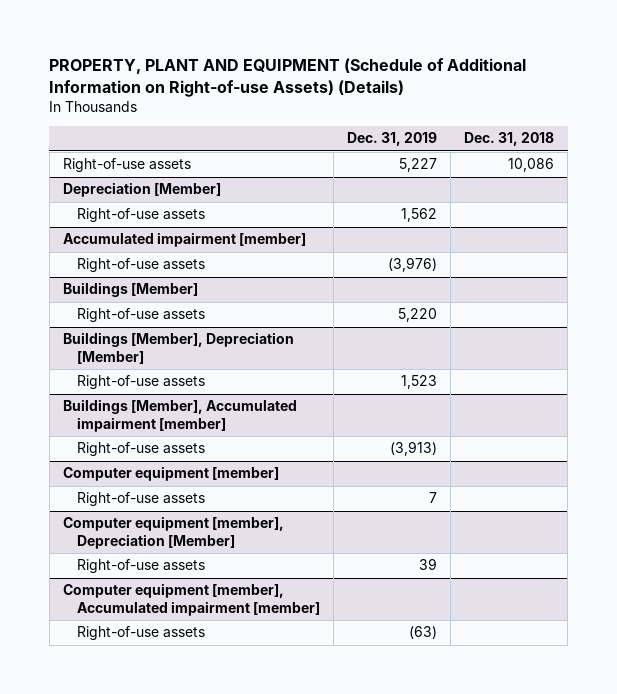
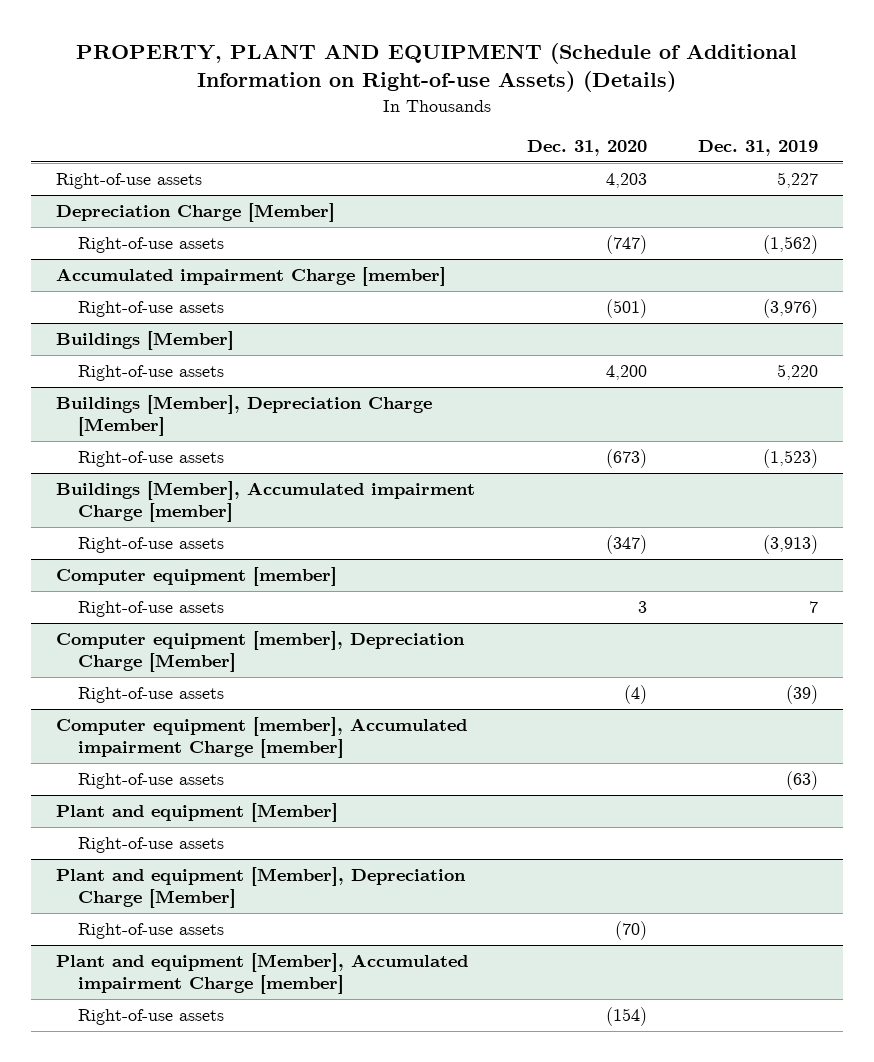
[464,132,555,147] Dec. 31, 2018 -> none
none -> [526,139,647,156] Dec. 31, 2020
[62,182,221,198] Depreciation [Member] -> [56,203,336,223] Depreciation Charge [Member]
[401,208,438,223] 1,562 -> [762,235,818,255] (1,562)
[62,232,306,248] Accumulated impairment [member] -> [56,267,447,287] Accumulated impairment Charge [member]
[62,332,294,365] Buildings [Member], Depreciation [Member] -> [56,395,433,437] Buildings [Member], Depreciation Charge [Member]
[401,375,438,390] 1,523 -> [762,449,818,469] (1,523)
[62,399,297,433] Buildings [Member], Accumulated impairment [member] -> [56,481,476,523] Buildings [Member], Accumulated impairment Charge [member]
[62,516,284,550] Computer equipment [member], Depreciation [Member] -> [56,631,466,673] Computer equipment [member], Depreciation Charge [Member]
[419,558,438,571] 39 -> [785,685,818,705] (39)
[62,583,321,617] Computer equipment [member], Accumulated impairment [member] -> [56,717,468,759] Computer equipment [member], Accumulated impairment Charge [member]
none -> [56,803,339,823] Plant and equipment [Member]
none -> [78,837,225,854] Right-of-use assets
none -> [56,867,467,909] Plant and equipment [Member], Depreciation Charge [Member]
none -> [78,923,225,940] Right-of-use assets
none -> [56,953,469,995] Plant and equipment [Member], Accumulated impairment Charge [member]
none -> [78,1009,225,1026] Right-of-use assets

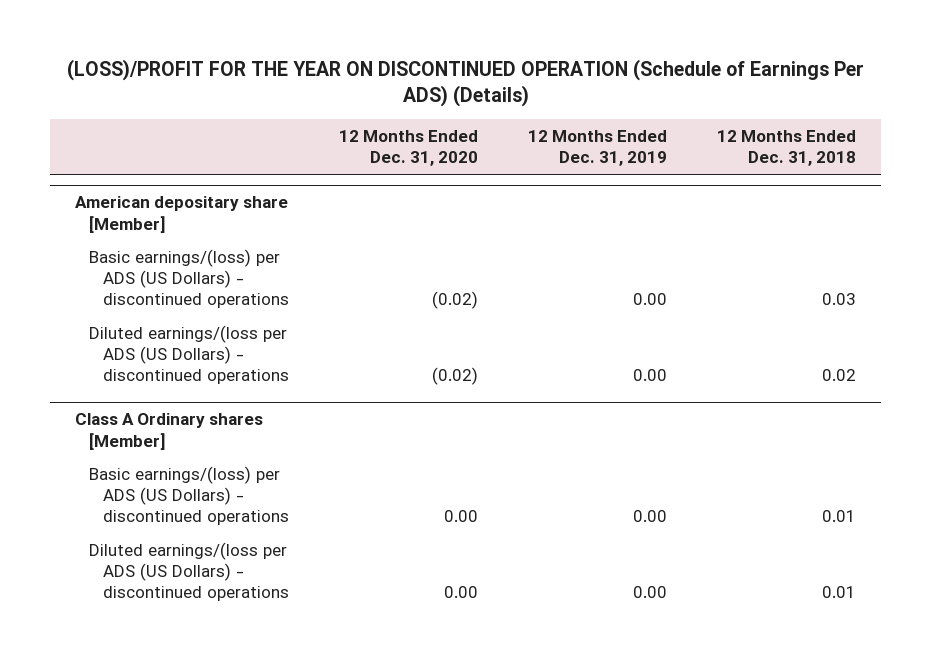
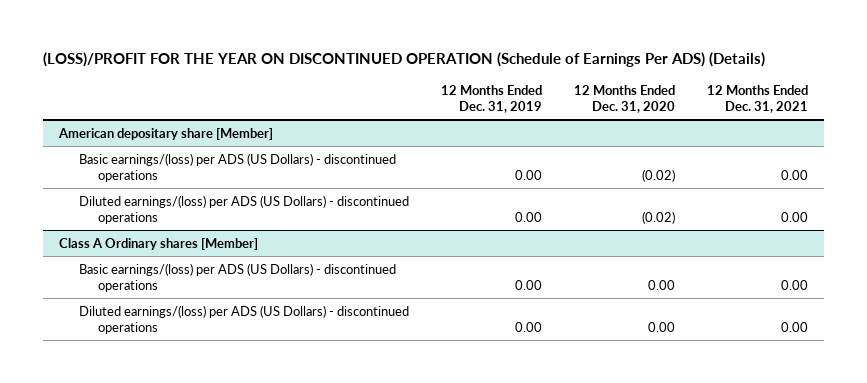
[717,129,857,167] 12 Months Ended Dec. 31, 2018 -> none
none -> [707,84,809,113] 12 Months Ended Dec. 31, 2021
[89,324,290,385] Diluted earnings/(loss per ADS (US Dollars) - discontinued operations -> [78,194,409,225] Diluted earnings/(loss) per ADS (US Dollars) - discontinued operations
[89,541,290,602] Diluted earnings/(loss per ADS (US Dollars) - discontinued operations -> [78,304,409,335] Diluted earnings/(loss) per ADS (US Dollars) - discontinued operations

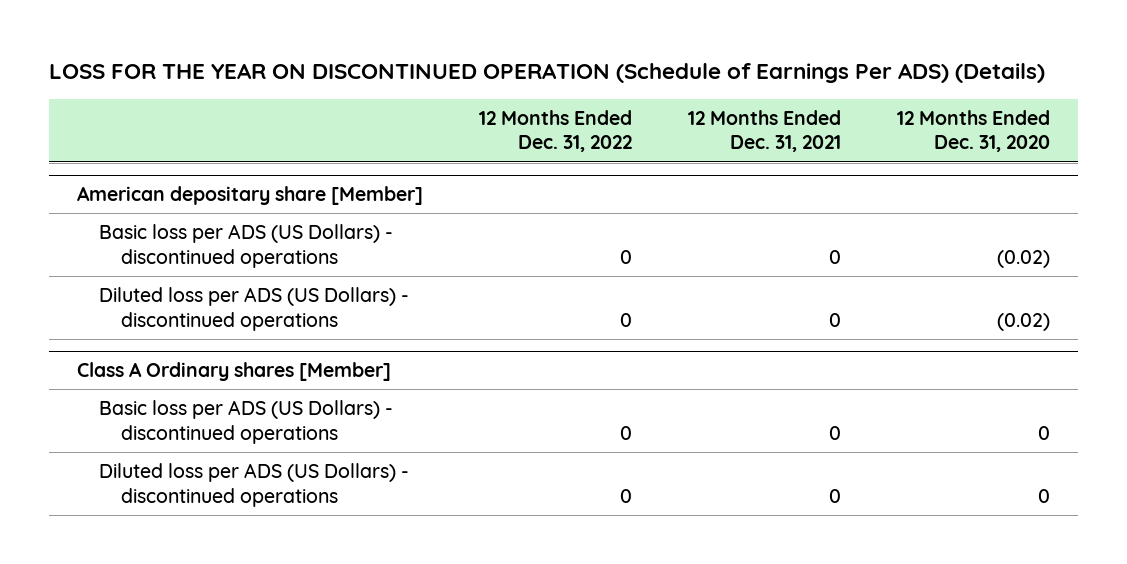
[43,51,766,67] (LOSS)/PROFIT FOR THE YEAR ON DISCONTINUED OPERATION (Schedule of Earnings Per ADS) (Details) -> [48,63,1045,84] LOSS FOR THE YEAR ON DISCONTINUED OPERATION (Schedule of Earnings Per ADS) (Details)
[440,84,542,113] 12 Months Ended Dec. 31, 2019 -> none
none -> [478,109,632,153] 12 Months Ended Dec. 31, 2022
[78,152,396,183] Basic earnings/(loss) per ADS (US Dollars) - discontinued operations -> [98,224,393,268] Basic loss per ADS (US Dollars) - discontinued operations
[781,170,809,181] 0.00 -> [828,249,841,264] 0
[78,194,409,225] Diluted earnings/(loss) per ADS (US Dollars) - discontinued operations -> [98,287,409,331] Diluted loss per ADS (US Dollars) - discontinued operations
[781,212,809,223] 0.00 -> [828,312,841,327] 0
[78,262,396,293] Basic earnings/(loss) per ADS (US Dollars) - discontinued operations -> [98,400,393,444] Basic loss per ADS (US Dollars) - discontinued operations
[647,280,675,291] 0.00 -> [1037,425,1050,440] 0
[781,280,809,291] 0.00 -> [828,425,841,440] 0
[78,304,409,335] Diluted earnings/(loss) per ADS (US Dollars) - discontinued operations -> [98,463,409,507] Diluted loss per ADS (US Dollars) - discontinued operations
[647,322,675,333] 0.00 -> [1037,488,1050,503] 0
[781,322,809,333] 0.00 -> [828,488,841,503] 0

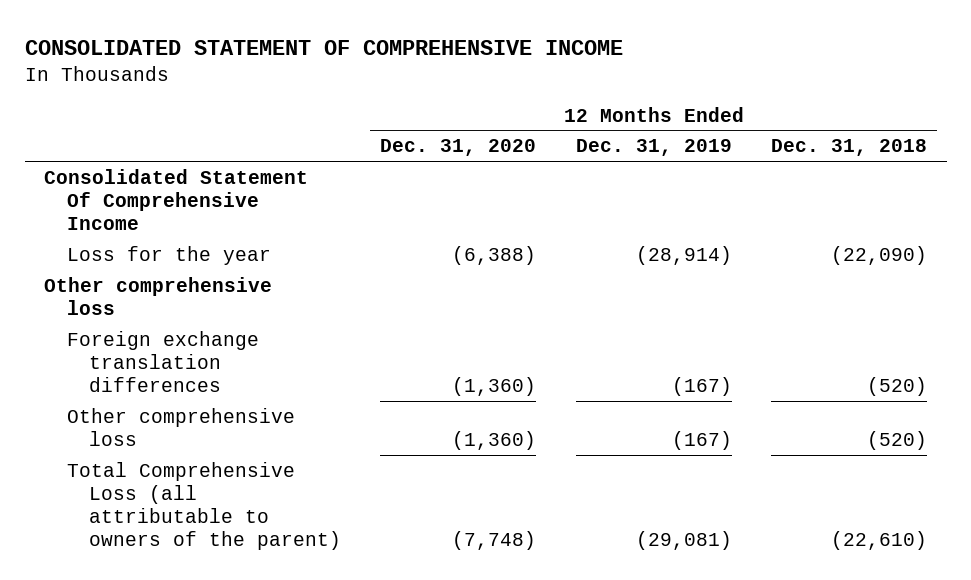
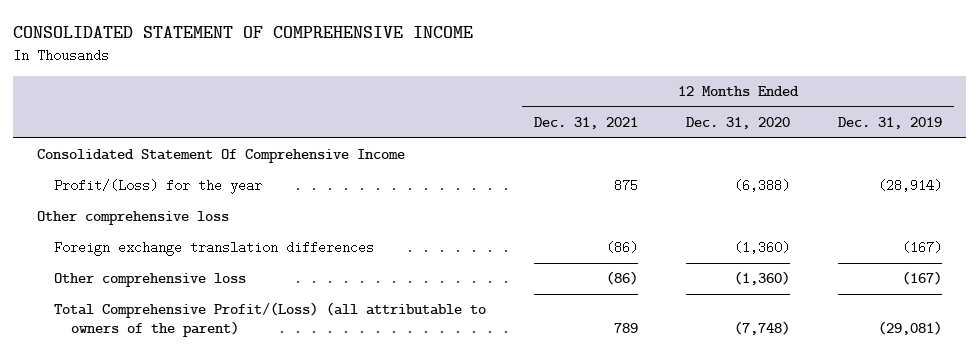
[770,139,927,157] Dec. 31, 2018 -> none
none -> [534,117,639,130] Dec. 31, 2021
[66,245,271,265] Loss for the year -> [54,179,263,195] Profit/(Loss) for the year
[66,461,341,551] Total Comprehensive Loss (all attributable to owners of the parent) -> [54,302,487,337] Total Comprehensive Profit/(Loss) (all attributable to owners of the parent)

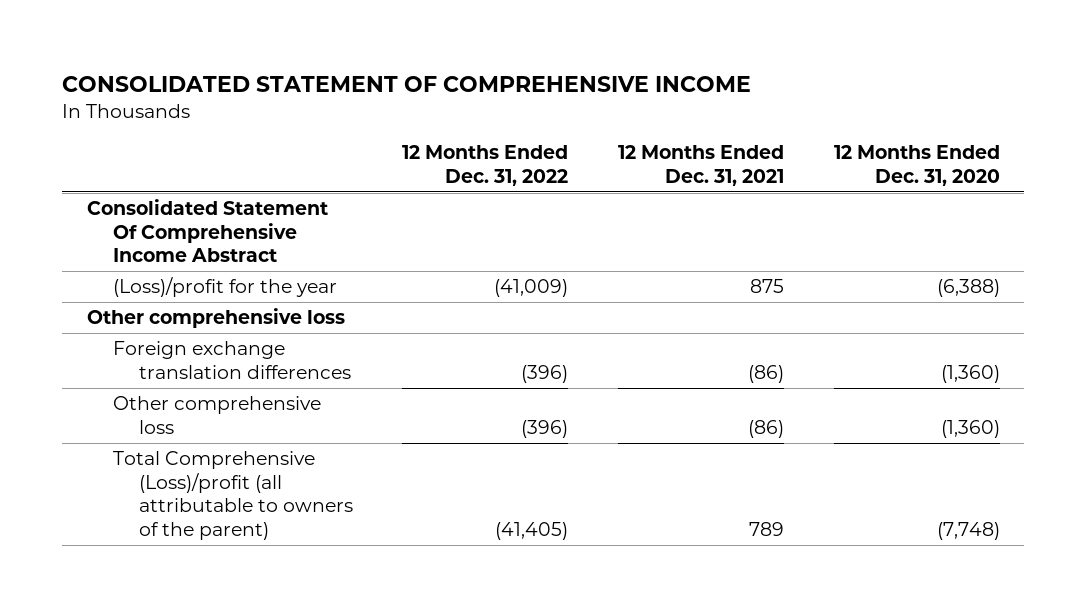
[837,117,942,130] Dec. 31, 2019 -> none
none -> [402,145,569,186] 12 Months Ended Dec. 31, 2022
[37,149,406,164] Consolidated Statement Of Comprehensive Income -> [86,199,328,263] Consolidated Statement Of Comprehensive Income Abstract
[54,179,263,195] Profit/(Loss) for the year -> [112,277,337,298] (Loss)/profit for the year
[54,302,487,337] Total Comprehensive Profit/(Loss) (all attributable to owners of the parent) -> [112,451,353,540] Total Comprehensive (Loss)/profit (all attributable to owners of the parent)

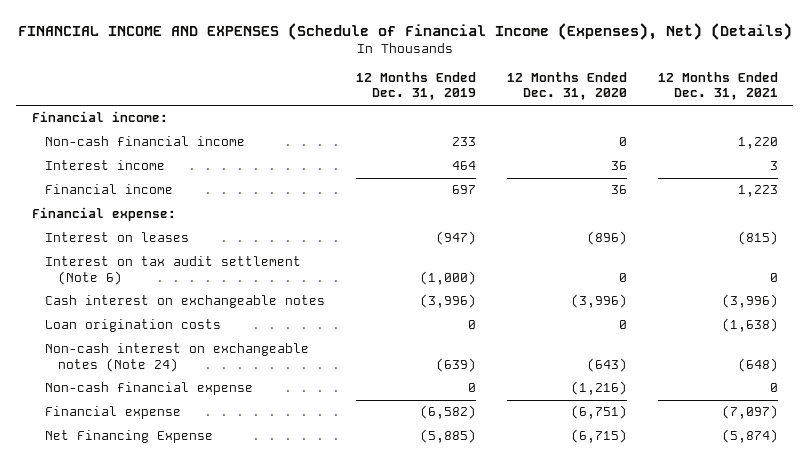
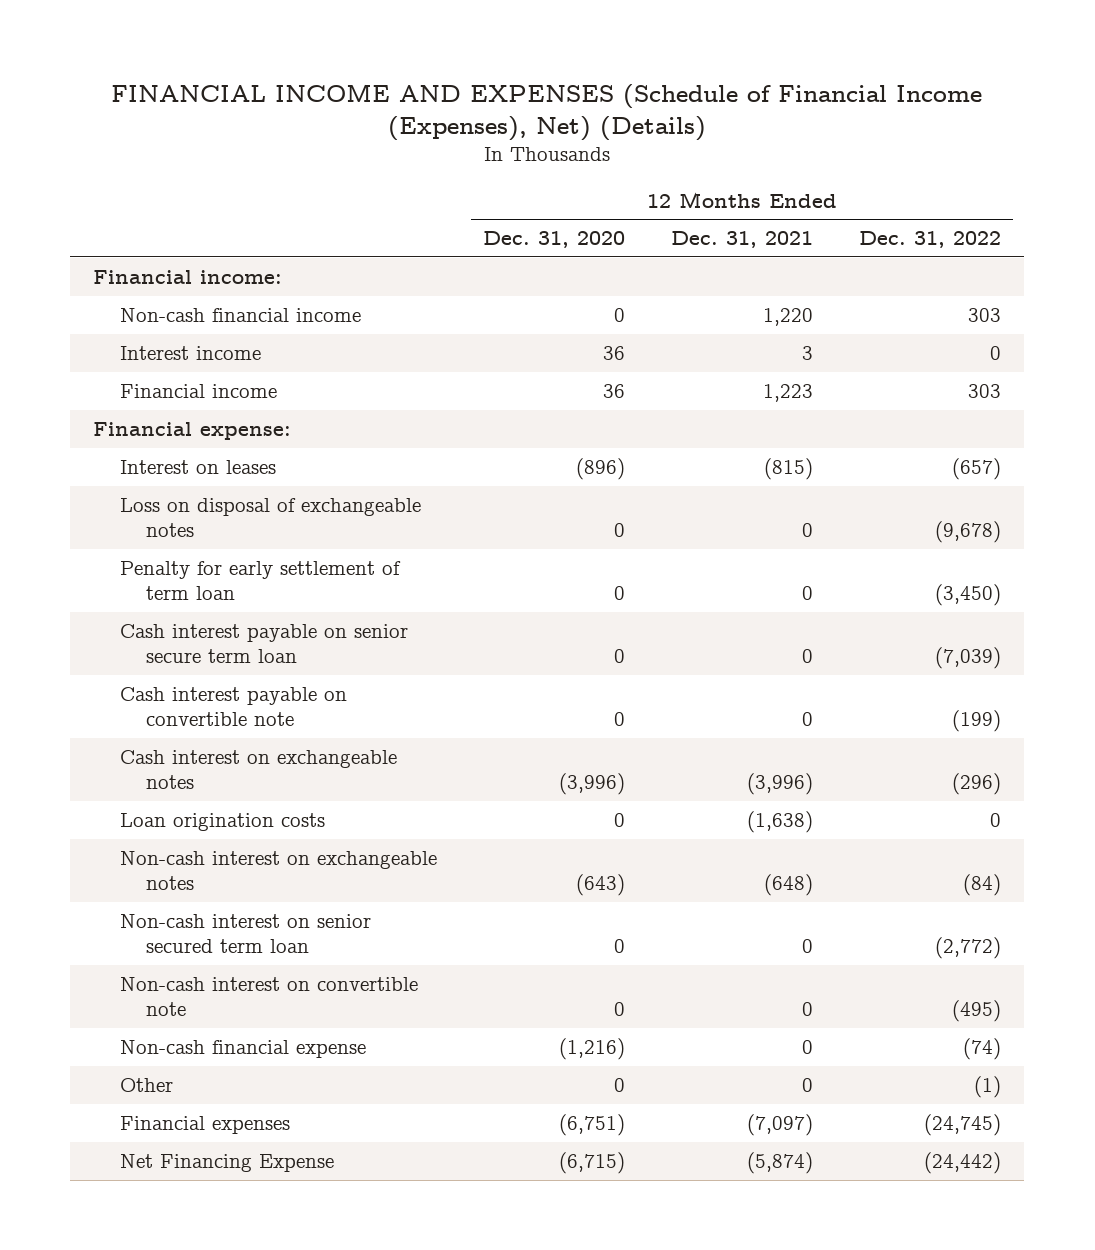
[355,72,476,101] 12 Months Ended Dec. 31, 2019 -> none
none -> [859,231,1002,249] Dec. 31, 2022
[44,256,301,285] Interest on tax audit settlement (Note 6) -> none
none -> [119,497,421,538] Loss on disposal of exchangeable notes
none -> [119,560,401,601] Penalty for early settlement of term loan
none -> [119,623,408,664] Cash interest payable on senior secure term loan
none -> [119,686,347,727] Cash interest payable on convertible note
[44,343,309,372] Non-cash interest on exchangeable notes (Note 24) -> [119,850,437,891] Non-cash interest on exchangeable notes
none -> [119,913,371,954] Non-cash interest on senior secured term loan
none -> [119,976,418,1017] Non-cash interest on convertible note
none -> [119,1077,173,1092] Other
[44,406,181,420] Financial expense -> [119,1115,290,1134] Financial expenses

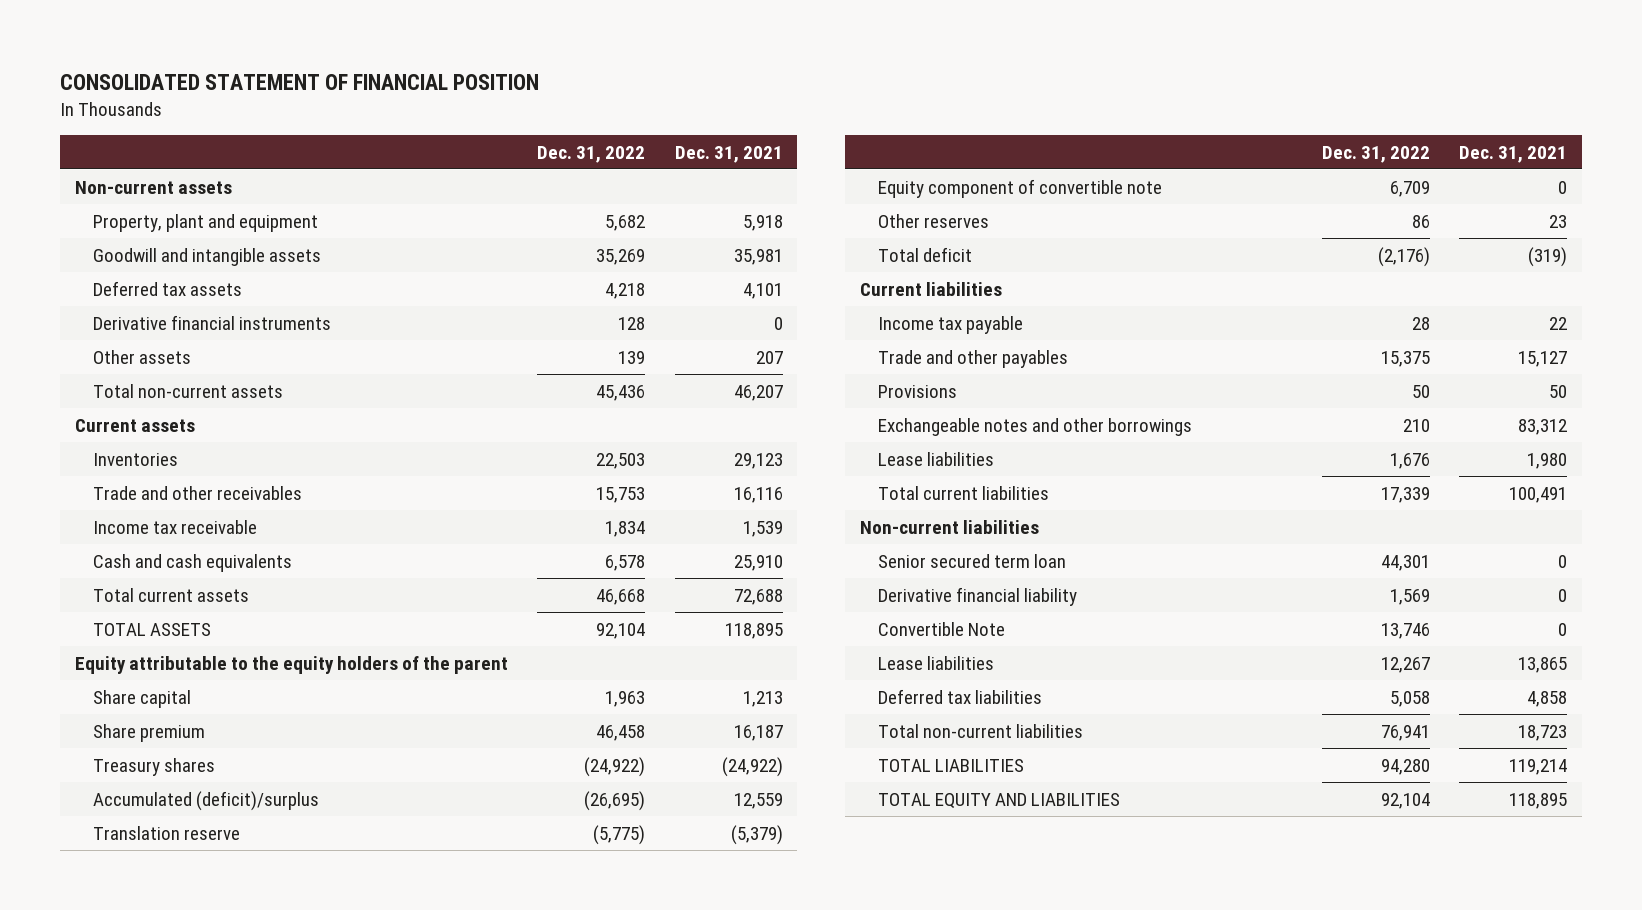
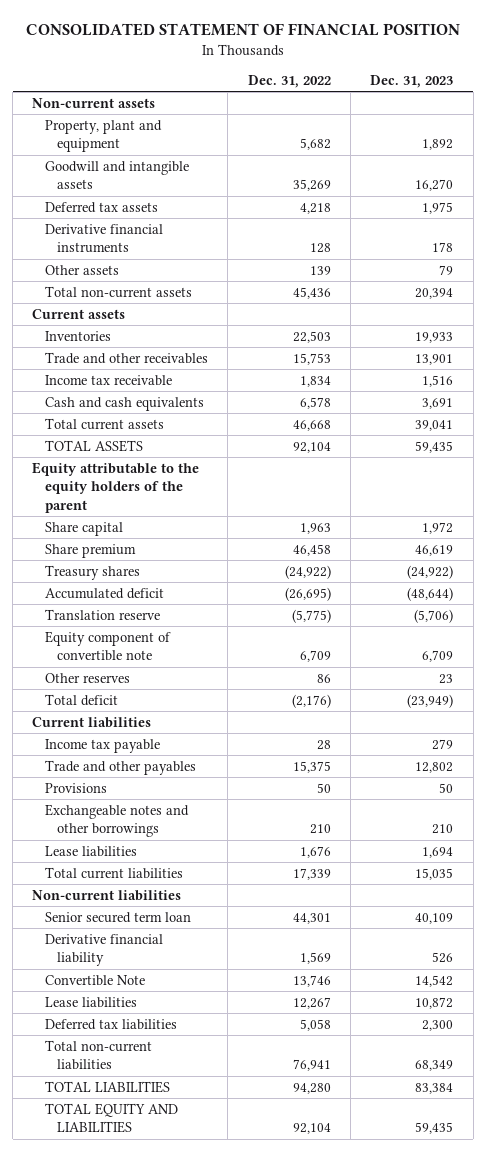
[674,145,783,163] Dec. 31, 2021 -> none
none -> [370,74,454,88] Dec. 31, 2023
[93,790,320,811] Accumulated (deficit)/surplus -> [44,587,164,599] Accumulated deficit

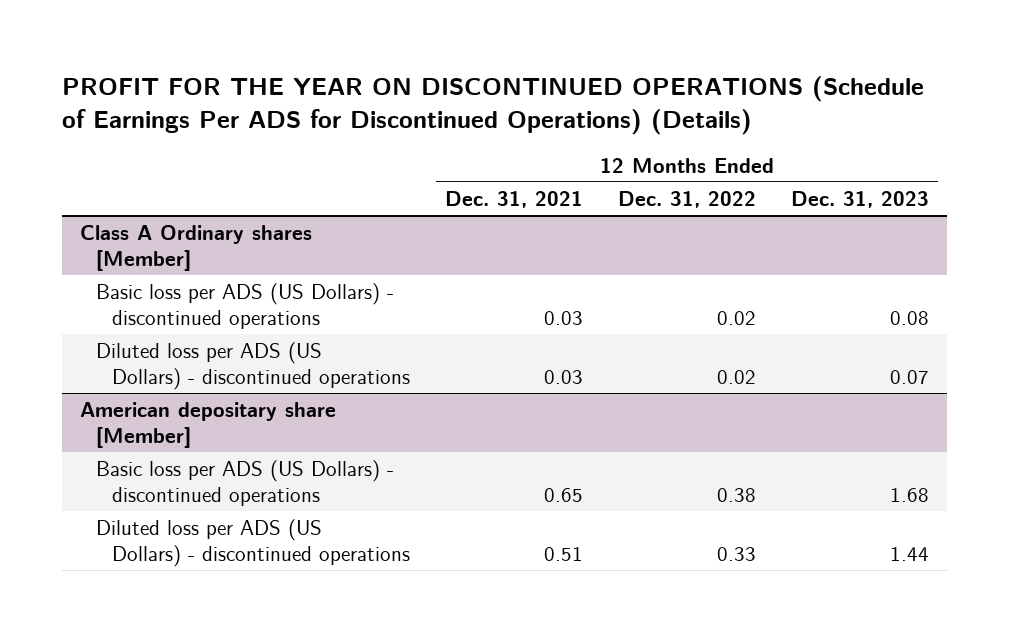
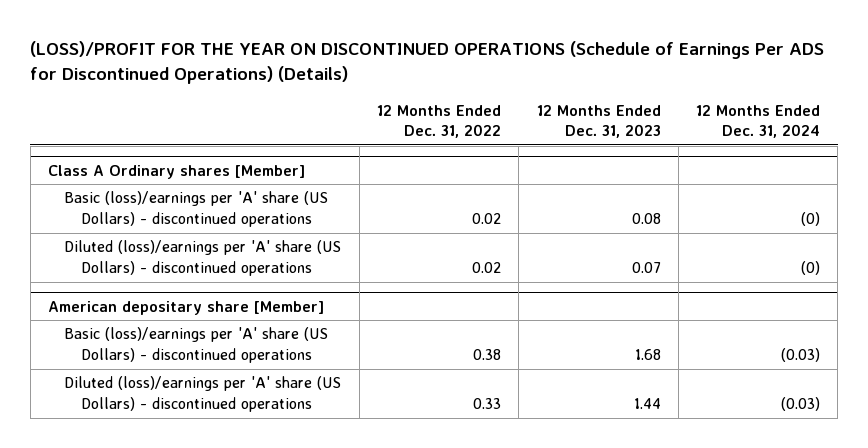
[62,75,925,135] PROFIT FOR THE YEAR ON DISCONTINUED OPERATIONS (Schedule of Earnings Per ADS for Discontinued Operations) (Details) -> [30,41,825,85] (LOSS)/PROFIT FOR THE YEAR ON DISCONTINUED OPERATIONS (Schedule of Earnings Per ADS for Discontinued Operations) (Details)
[444,190,583,208] Dec. 31, 2021 -> none
none -> [696,104,821,139] 12 Months Ended Dec. 31, 2024
[95,282,394,329] Basic loss per ADS (US Dollars) - discontinued operations -> [64,191,329,228] Basic (loss)/earnings per 'A' share (US Dollars) - discontinued operations
[95,341,410,390] Diluted loss per ADS (US Dollars) - discontinued operations -> [64,240,342,277] Diluted (loss)/earnings per 'A' share (US Dollars) - discontinued operations
[95,459,394,506] Basic loss per ADS (US Dollars) - discontinued operations -> [64,327,329,364] Basic (loss)/earnings per 'A' share (US Dollars) - discontinued operations
[95,518,410,567] Diluted loss per ADS (US Dollars) - discontinued operations -> [64,376,342,413] Diluted (loss)/earnings per 'A' share (US Dollars) - discontinued operations

